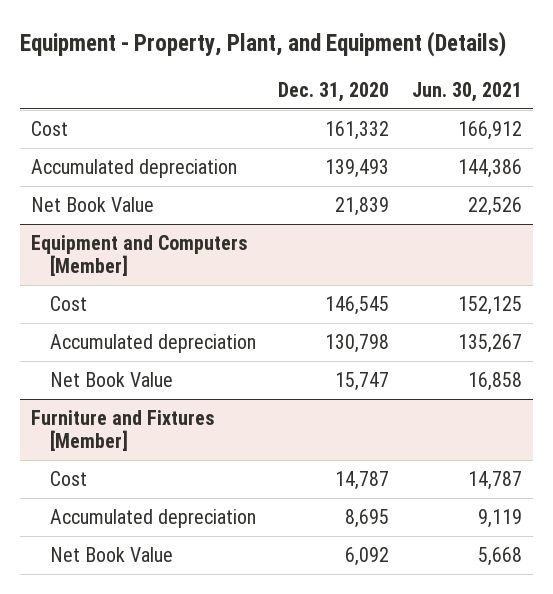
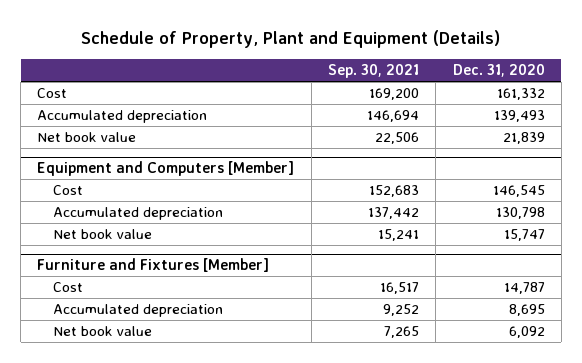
[20,30,507,57] Equipment - Property, Plant, and Equipment (Details) -> [81,30,501,49] Schedule of Property, Plant and Equipment (Details)
[411,81,522,102] Jun. 30, 2021 -> none
none -> [328,64,420,79] Sep. 30, 2021
[31,197,155,213] Net Book Value -> [37,132,137,143] Net book value
[49,372,173,388] Net Book Value -> [53,229,153,240] Net book value
[49,547,173,563] Net Book Value -> [53,326,153,337] Net book value

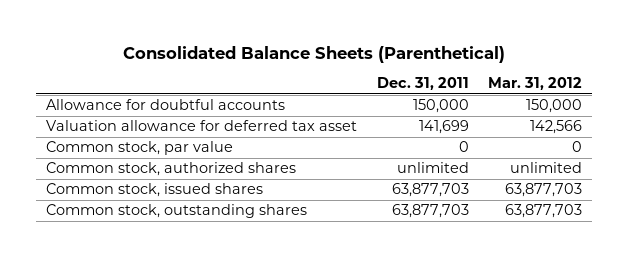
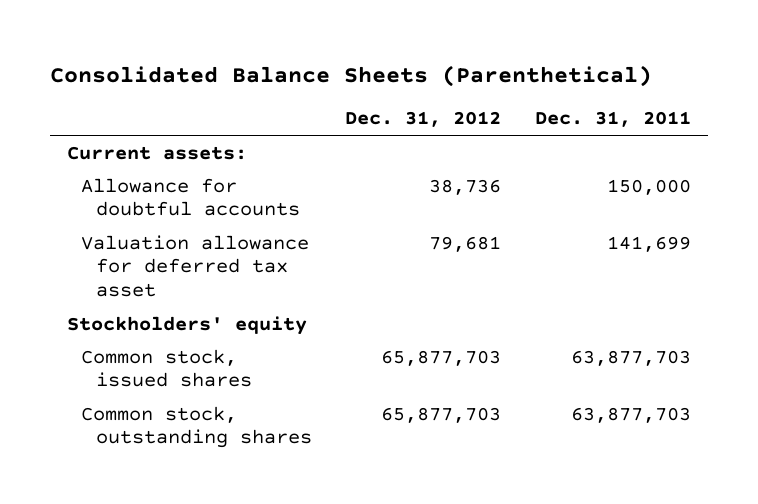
[488,77,583,91] Mar. 31, 2012 -> none
none -> [345,111,502,128] Dec. 31, 2012
none -> [67,145,248,160] Current assets:
[46,141,234,156] Common stock, par value -> none
[46,162,297,177] Common stock, authorized shares -> none
none -> [67,315,308,335] Stockholders' equity

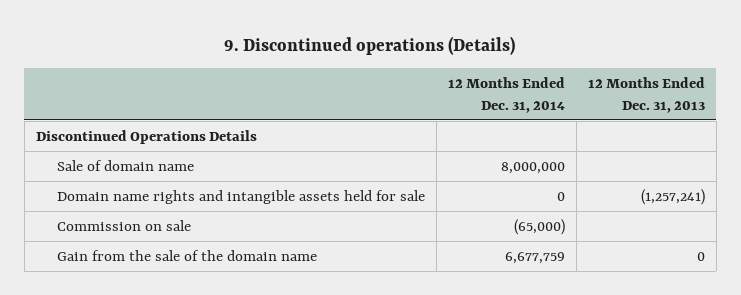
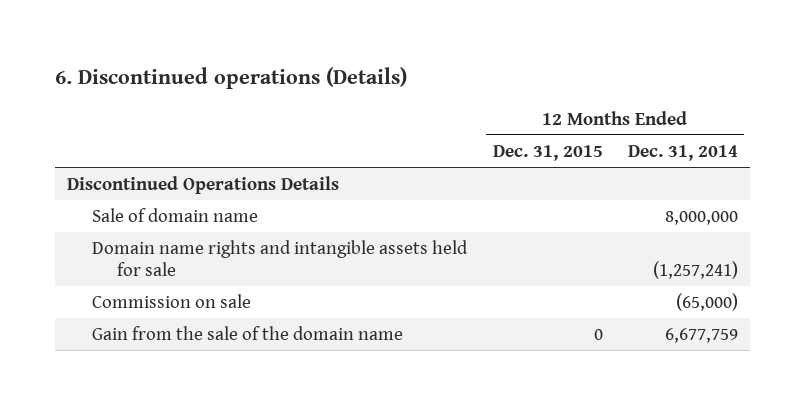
[224,35,516,55] 9. Discontinued operations (Details) -> [54,66,407,89] 6. Discontinued operations (Details)
[587,76,705,113] 12 Months Ended Dec. 31, 2013 -> none
none -> [492,144,603,161] Dec. 31, 2015
[556,191,565,201] 0 -> [652,261,738,280] (1,257,241)

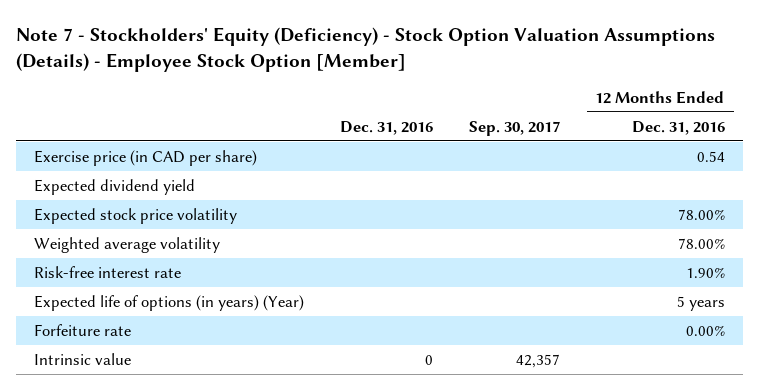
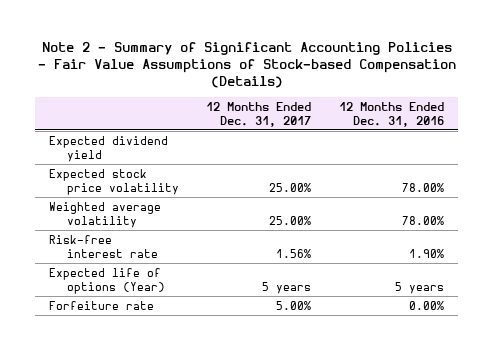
[15,27,715,72] Note 7 - Stockholders' Equity (Deficiency) - Stock Option Valuation Assumptions (Details) - Employee Stock Option [Member] -> [37,42,456,89] Note 2 - Summary of Significant Accounting Policies - Fair Value Assumptions of Stock-based Compensation (Details)
[339,120,433,135] Dec. 31, 2016 -> none
[468,120,560,136] Sep. 30, 2017 -> none
none -> [206,101,312,127] 12 Months Ended Dec. 31, 2017
[33,149,257,166] Exercise price (in CAD per share) -> none
[33,294,304,311] Expected life of options (in years) (Year) -> [49,267,165,294] Expected life of options (Year)
[33,352,131,365] Intrinsic value -> none

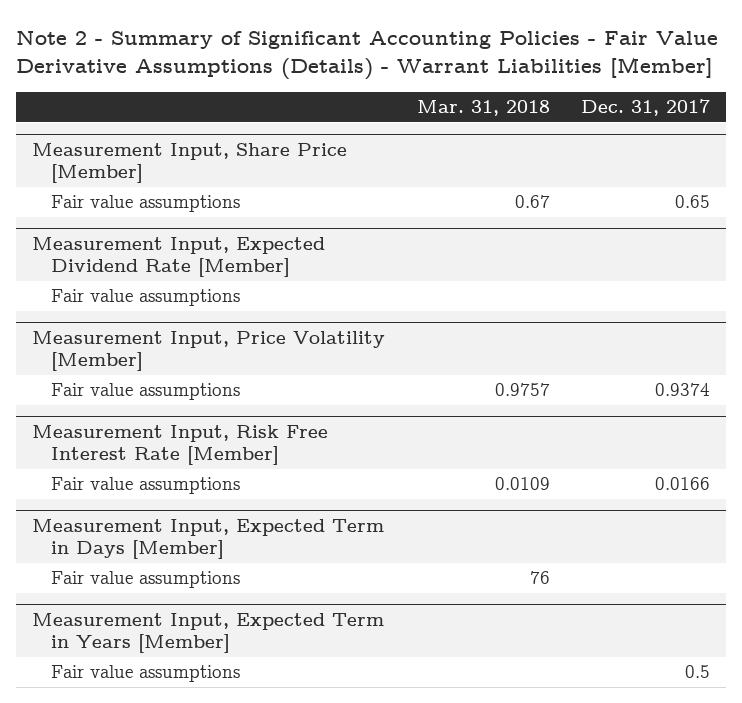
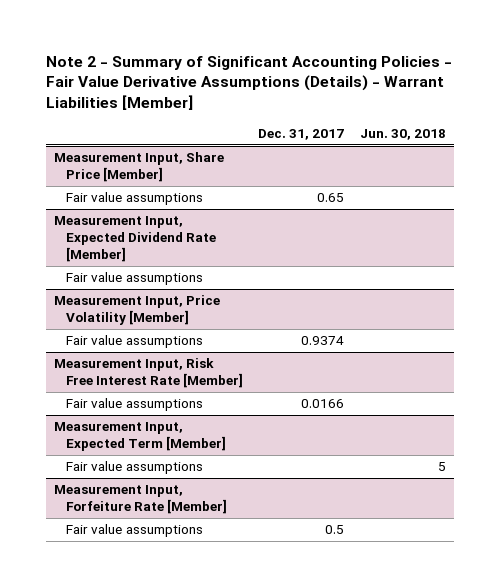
[416,100,550,117] Mar. 31, 2018 -> none
none -> [359,128,446,140] Jun. 30, 2018
[31,518,384,560] Measurement Input, Expected Term in Days [Member] -> [53,422,226,452] Measurement Input, Expected Term [Member]
[31,612,384,654] Measurement Input, Expected Term in Years [Member] -> [53,485,227,515] Measurement Input, Forfeiture Rate [Member]

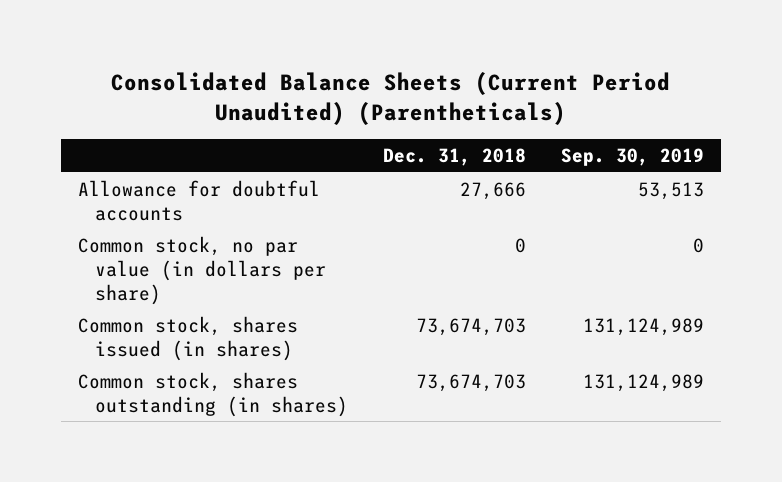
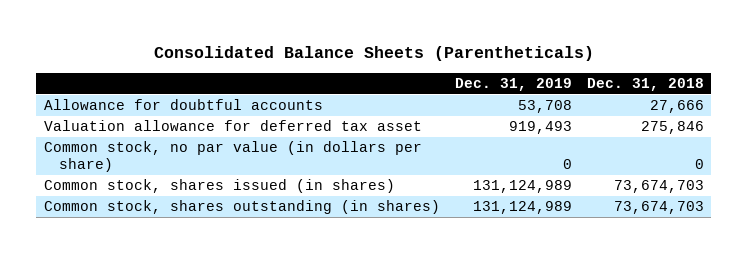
[111,72,671,126] Consolidated Balance Sheets (Current Period Unaudited) (Parentheticals) -> [153,46,594,62] Consolidated Balance Sheets (Parentheticals)
[560,148,704,167] Sep. 30, 2019 -> none
none -> [454,78,572,92] Dec. 31, 2019
none -> [43,120,422,132] Valuation allowance for deferred tax asset

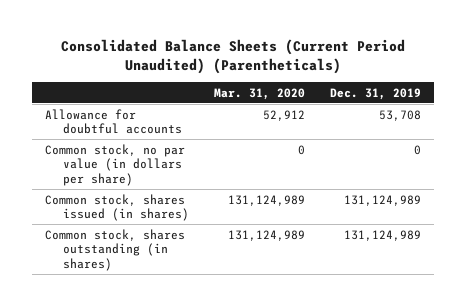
[153,46,594,62] Consolidated Balance Sheets (Parentheticals) -> [60,39,405,75] Consolidated Balance Sheets (Current Period Unaudited) (Parentheticals)
[586,78,704,92] Dec. 31, 2018 -> none
none -> [214,87,306,100] Mar. 31, 2020
[43,120,422,132] Valuation allowance for deferred tax asset -> none

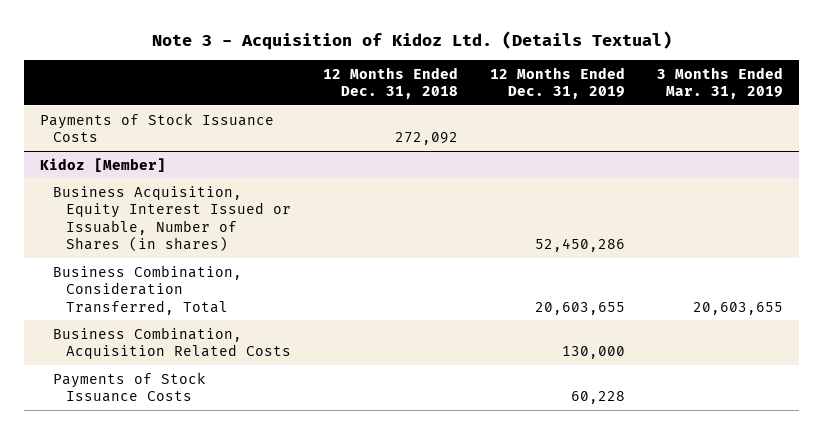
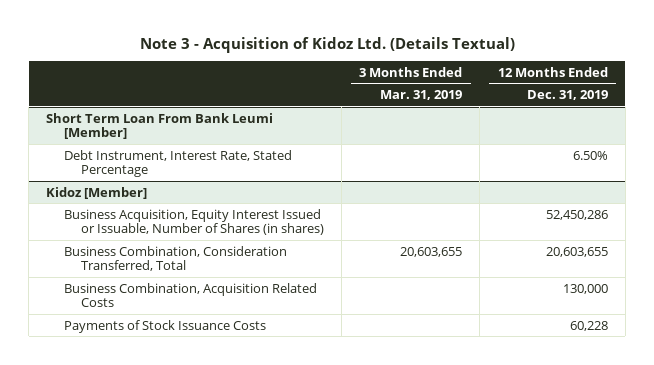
[322,66,458,100] 12 Months Ended Dec. 31, 2018 -> none
[39,112,274,143] Payments of Stock Issuance Costs -> none
none -> [46,112,274,140] Short Term Loan From Bank Leumi [Member]
none -> [63,149,292,178] Debt Instrument, Interest Rate, Stated Percentage

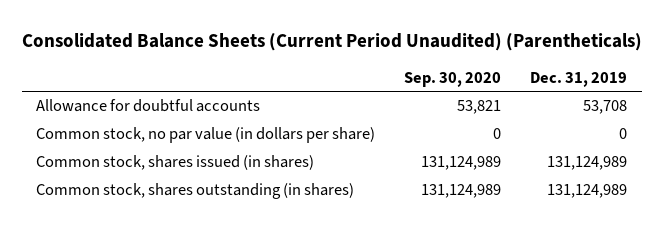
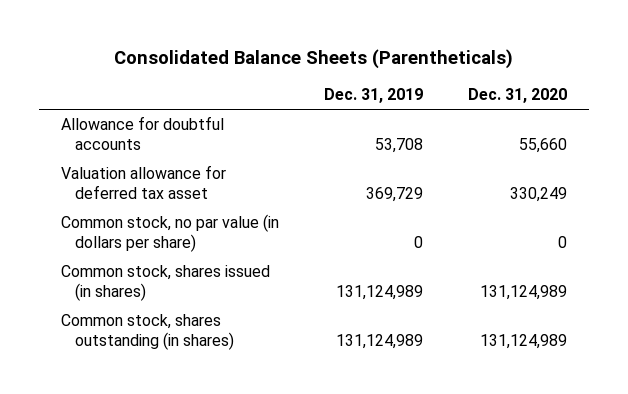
[21,33,642,52] Consolidated Balance Sheets (Current Period Unaudited) (Parentheticals) -> [114,48,514,69] Consolidated Balance Sheets (Parentheticals)
[404,71,502,87] Sep. 30, 2020 -> none
none -> [467,88,567,104] Dec. 31, 2020
none -> [61,165,227,200] Valuation allowance for deferred tax asset

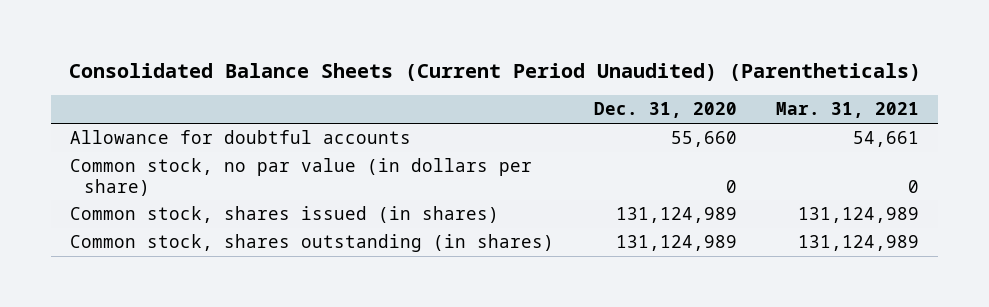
[114,48,514,69] Consolidated Balance Sheets (Parentheticals) -> [68,62,921,81] Consolidated Balance Sheets (Current Period Unaudited) (Parentheticals)
[324,88,424,104] Dec. 31, 2019 -> none
none -> [775,102,919,119] Mar. 31, 2021
[61,165,227,200] Valuation allowance for deferred tax asset -> none

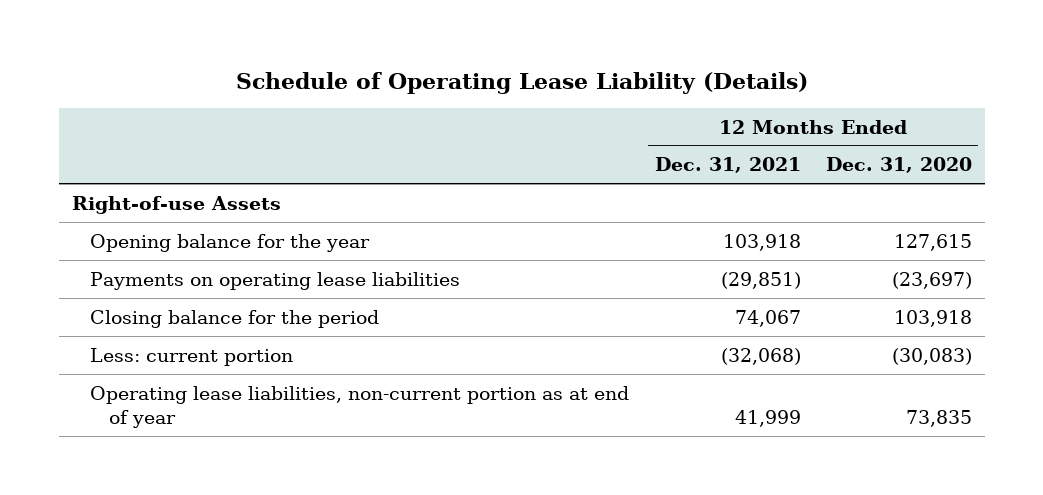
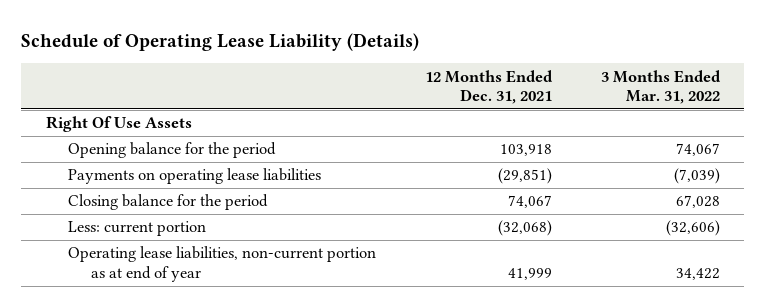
[825,157,972,174] Dec. 31, 2020 -> none
none -> [600,69,721,105] 3 Months Ended Mar. 31, 2022
[71,195,281,214] Right-of-use Assets -> [45,116,192,133] Right Of Use Assets
[90,233,371,252] Opening balance for the year -> [68,142,277,159] Opening balance for the period

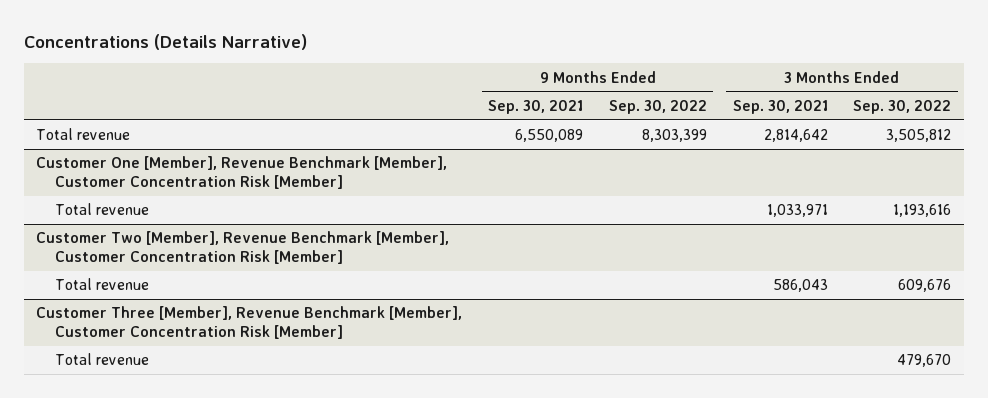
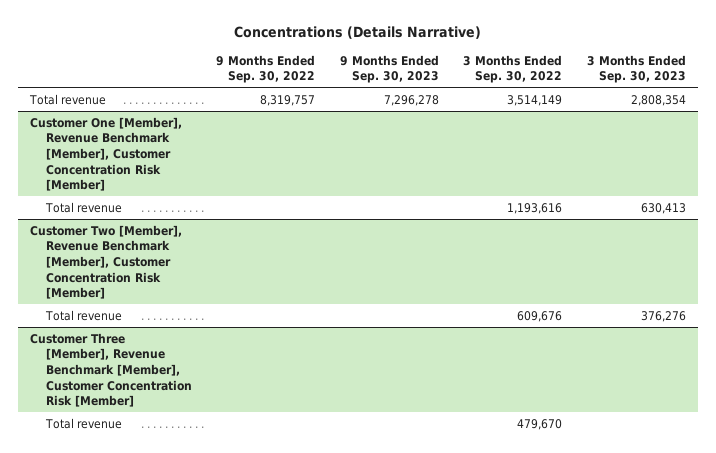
[488,99,584,114] Sep. 30, 2021 -> none
[732,99,828,114] Sep. 30, 2021 -> none
none -> [339,54,439,84] 9 Months Ended Sep. 30, 2023
none -> [586,54,686,84] 3 Months Ended Sep. 30, 2023
[641,129,707,143] 8,303,399 -> [260,94,316,106] 8,319,757
[886,129,952,143] 3,505,812 -> [507,94,563,106] 3,514,149

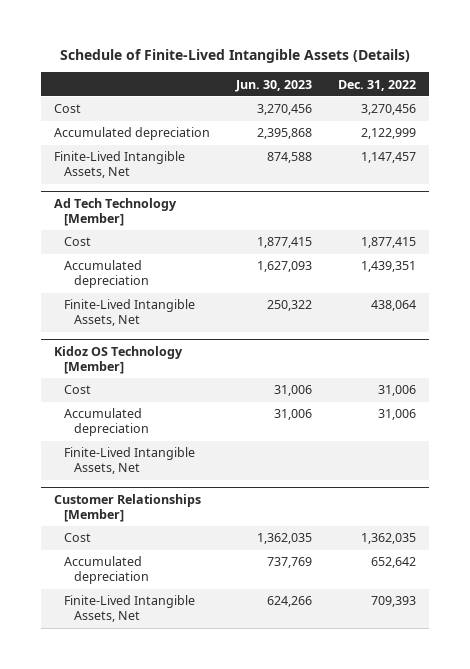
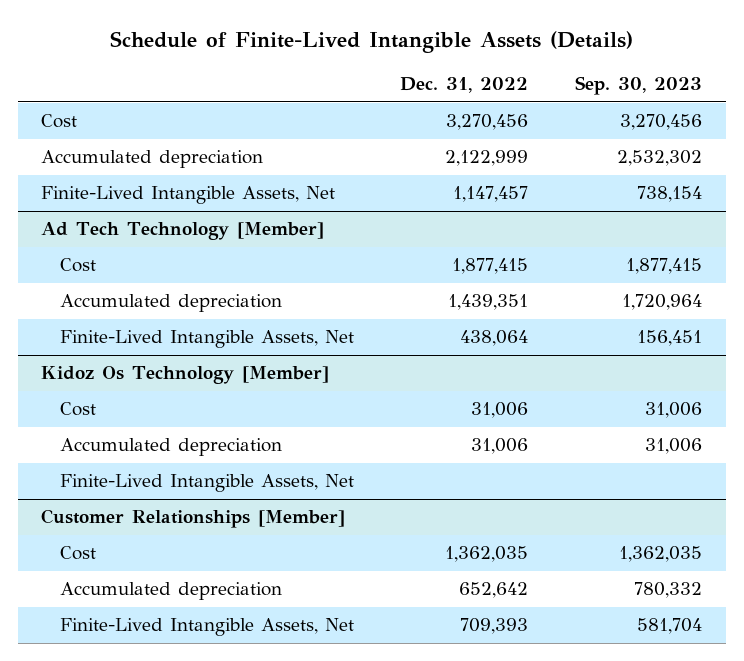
[235,79,313,92] Jun. 30, 2023 -> none
none -> [575,76,703,96] Sep. 30, 2023
[54,345,184,374] Kidoz OS Technology [Member] -> [41,366,330,385] Kidoz Os Technology [Member]

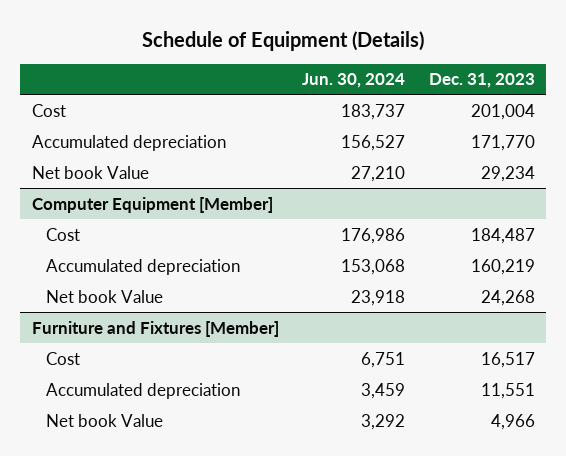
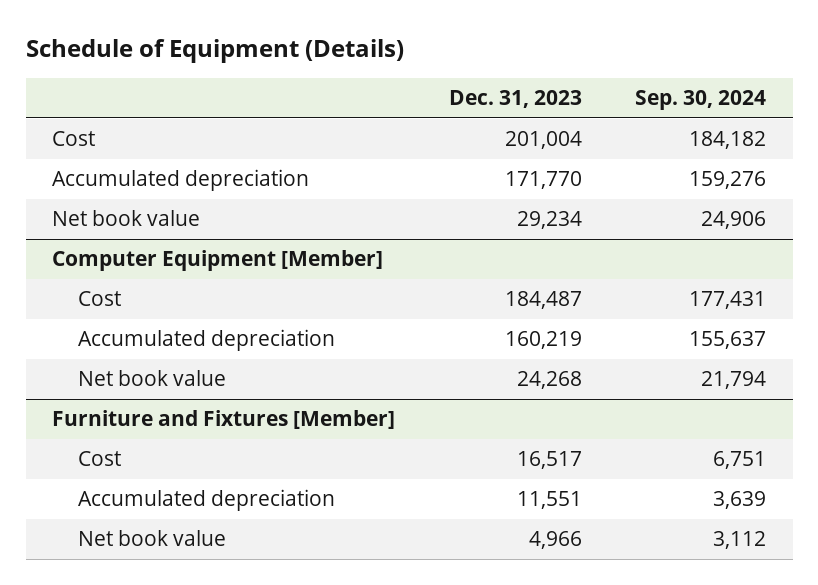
[302,73,406,89] Jun. 30, 2024 -> none
none -> [634,89,766,110] Sep. 30, 2024
[31,165,149,179] Net book Value -> [52,210,201,227] Net book value
[45,289,163,303] Net book Value -> [78,370,227,387] Net book value
[45,413,163,427] Net book Value -> [78,530,227,547] Net book value

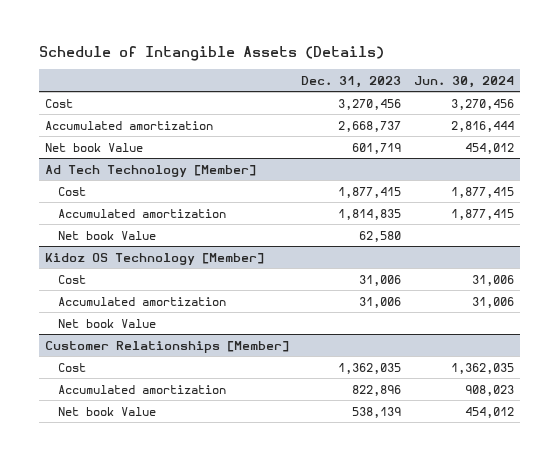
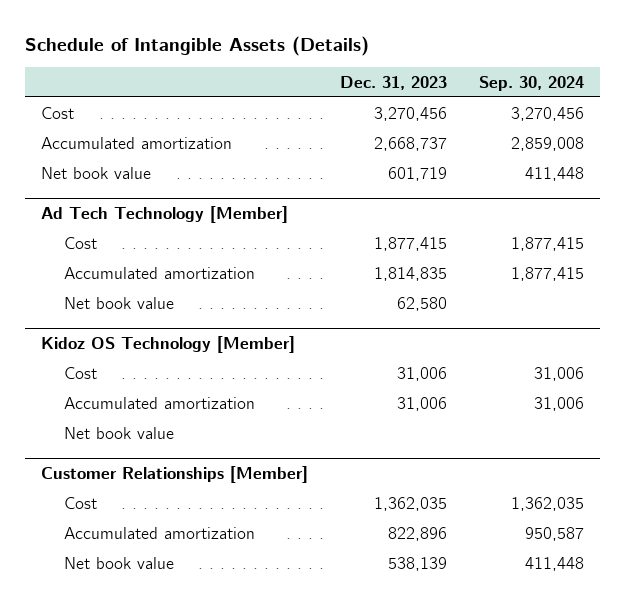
[413,75,514,88] Jun. 30, 2024 -> none
none -> [478,75,584,91] Sep. 30, 2024
[44,142,143,152] Net book Value -> [40,166,151,179] Net book value
[58,230,157,240] Net book Value -> [63,296,174,309] Net book value
[58,318,157,328] Net book Value -> [63,426,174,439] Net book value
[58,406,157,416] Net book Value -> [63,556,174,569] Net book value

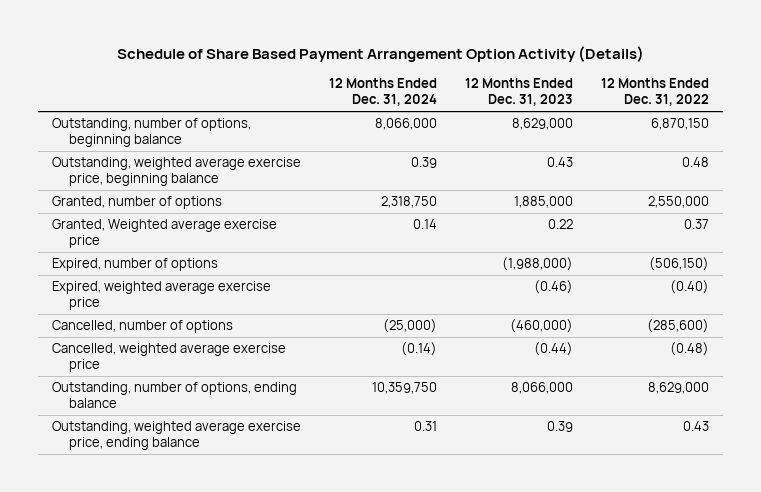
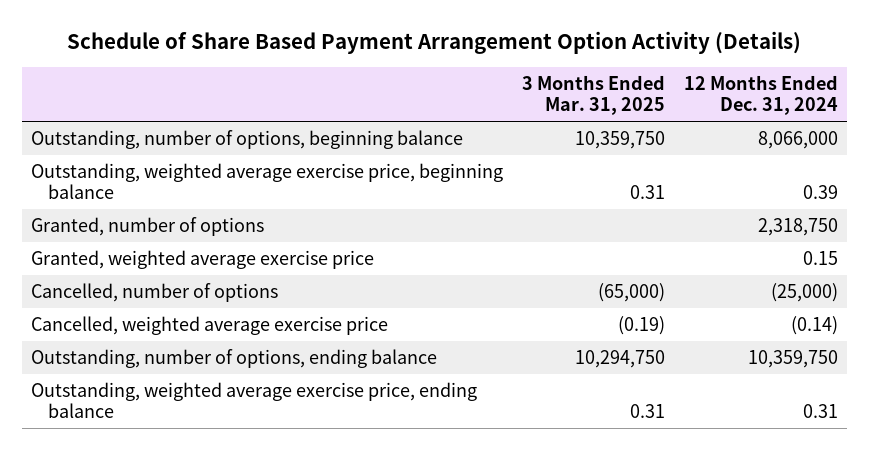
[464,78,573,107] 12 Months Ended Dec. 31, 2023 -> none
[600,78,709,107] 12 Months Ended Dec. 31, 2022 -> none
none -> [521,74,665,116] 3 Months Ended Mar. 31, 2025
[52,258,219,272] Expired, number of options -> none
[52,281,272,311] Expired, weighted average exercise price -> none
[52,219,278,249] Granted, Weighted average exercise price -> [30,250,374,270] Granted, weighted average exercise price
[413,219,438,230] 0.14 -> [802,251,838,266] 0.15

